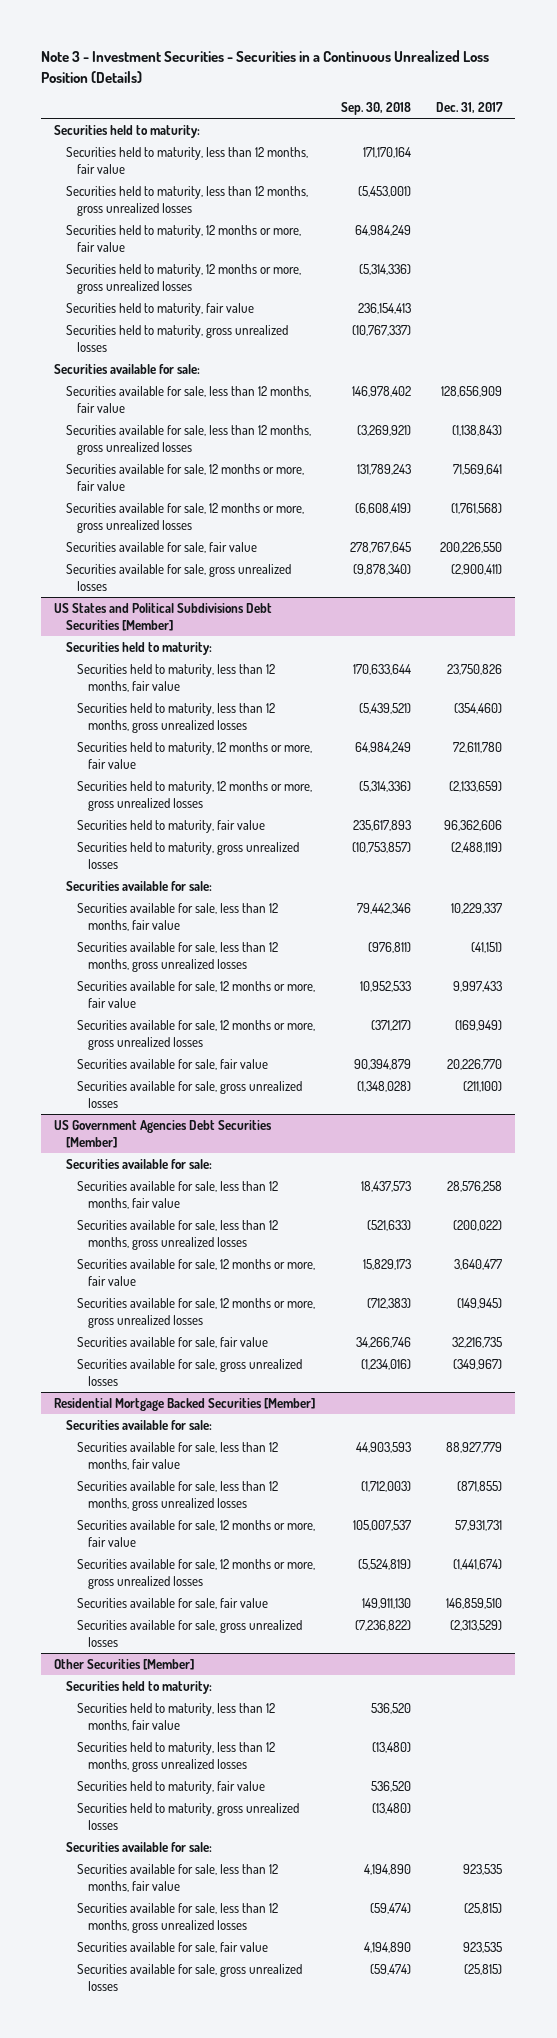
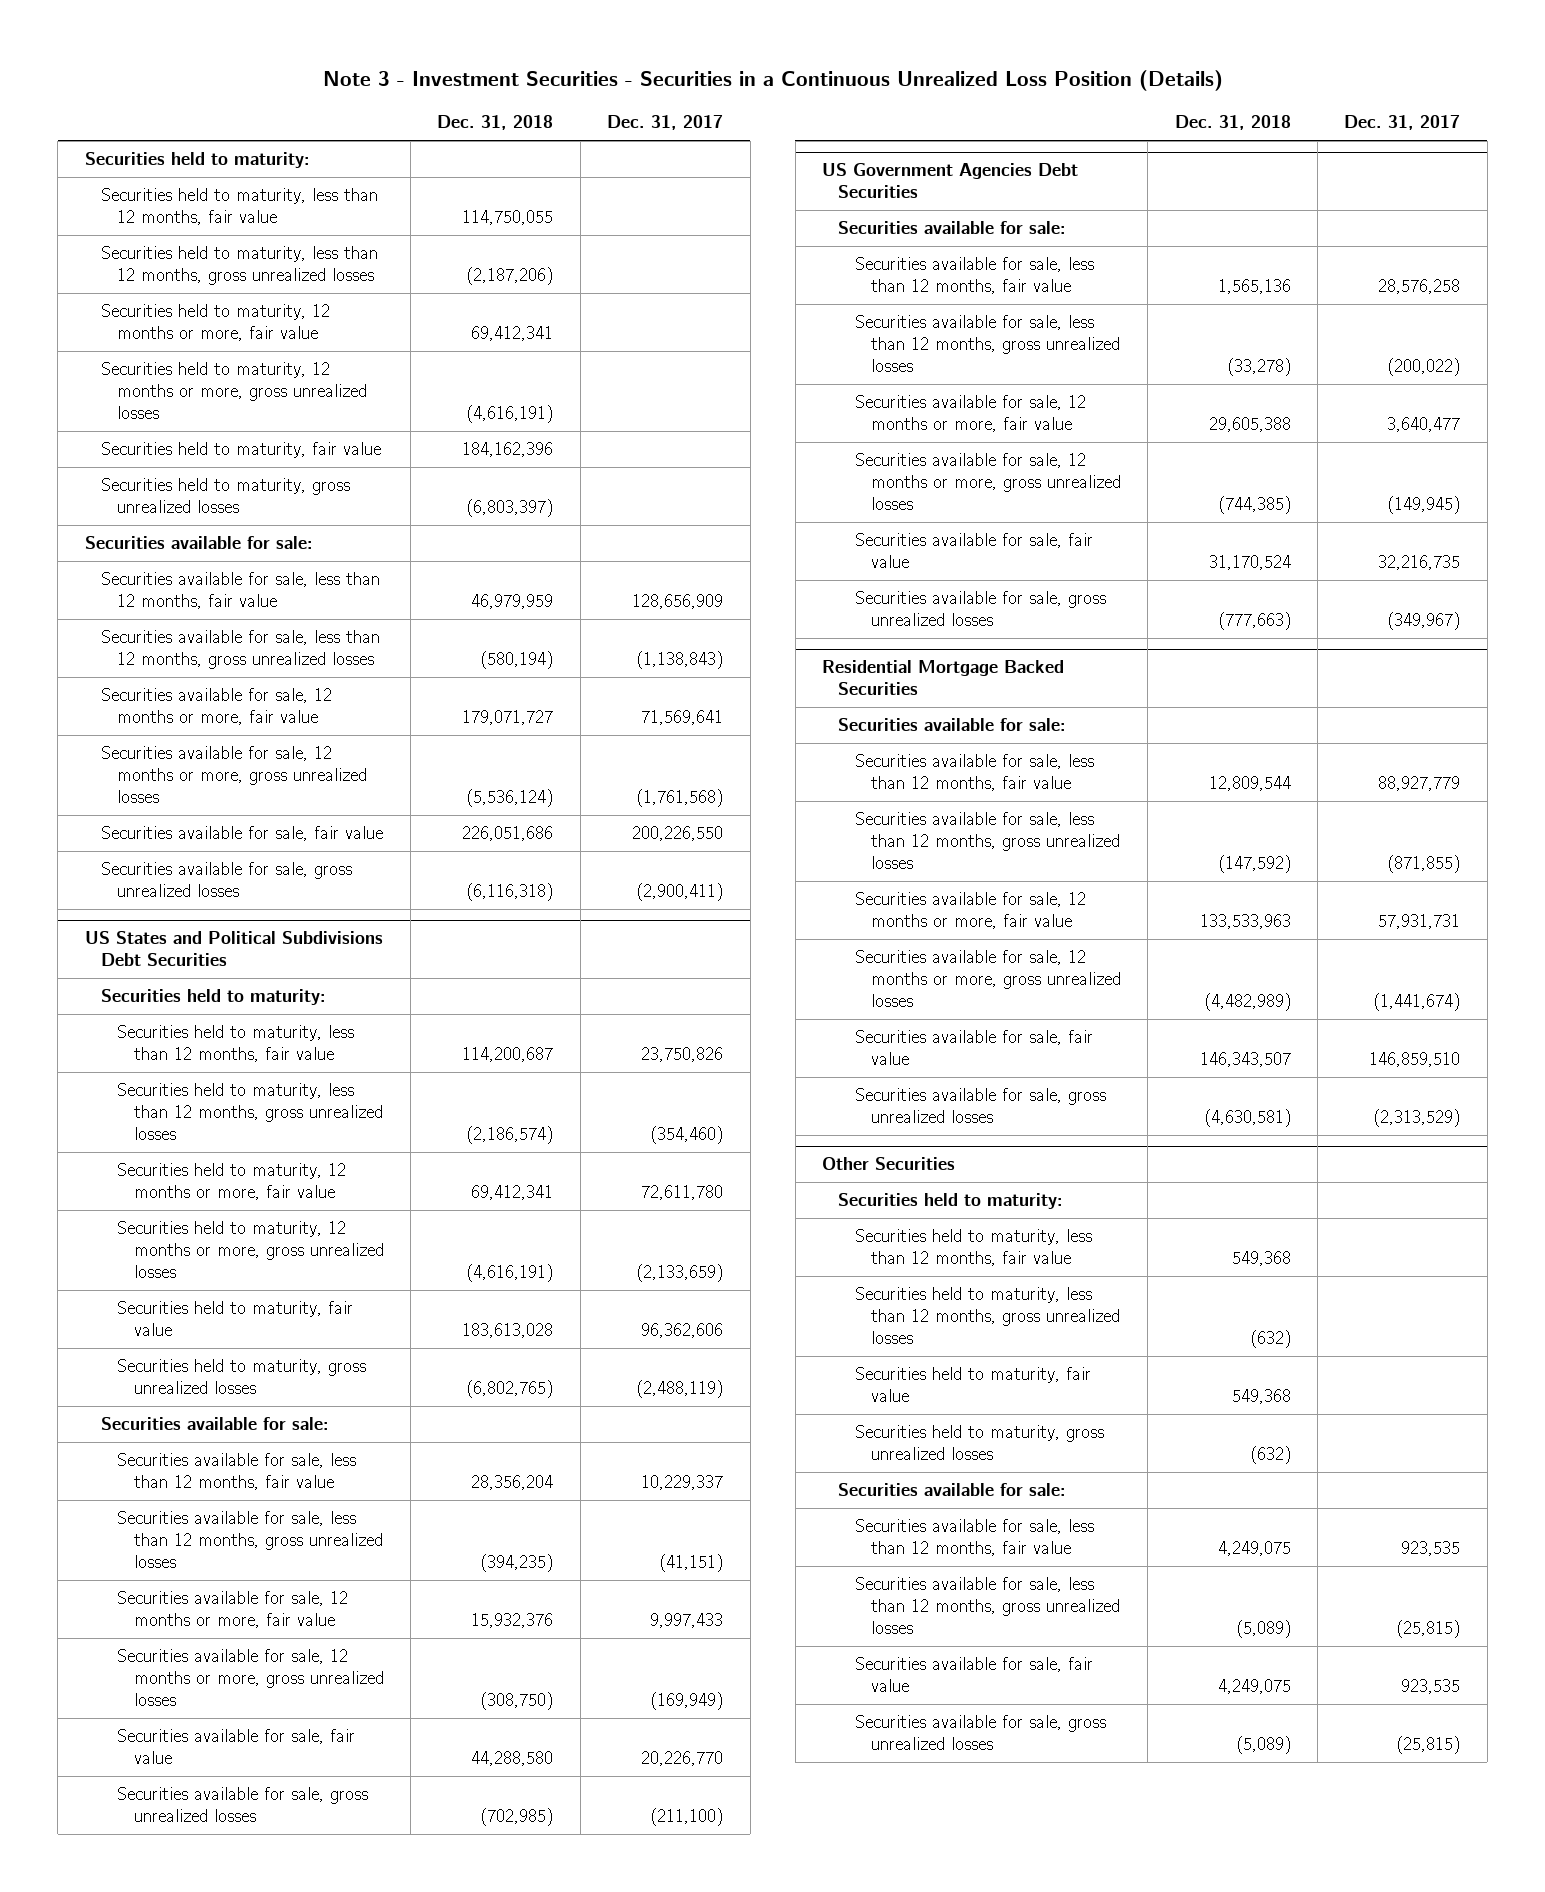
[340,101,411,115] Sep. 30, 2018 -> none
none -> [437,115,554,131] Dec. 31, 2018
[54,603,273,631] US States and Political Subdivisions Debt Securities [Member] -> [84,931,383,967] US States and Political Subdivisions Debt Securities
[54,1120,273,1148] US Government Agencies Debt Securities [Member] -> [821,163,1078,199] US Government Agencies Debt Securities
[54,1398,316,1412] Residential Mortgage Backed Securities [Member] -> [821,660,1064,696] Residential Mortgage Backed Securities
[54,1659,195,1671] Other Securities [Member] -> [821,1157,955,1171] Other Securities

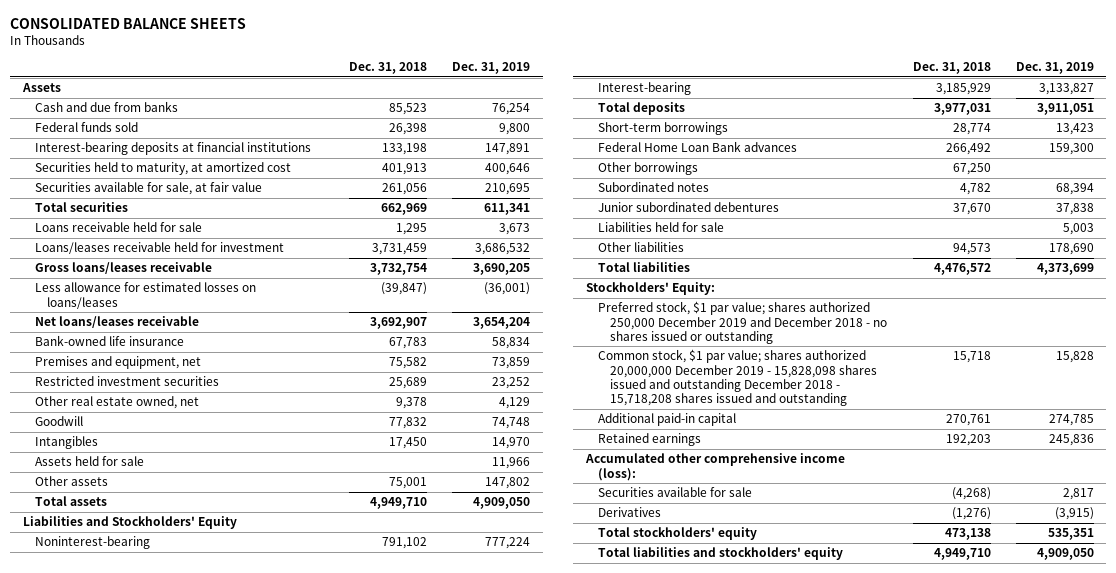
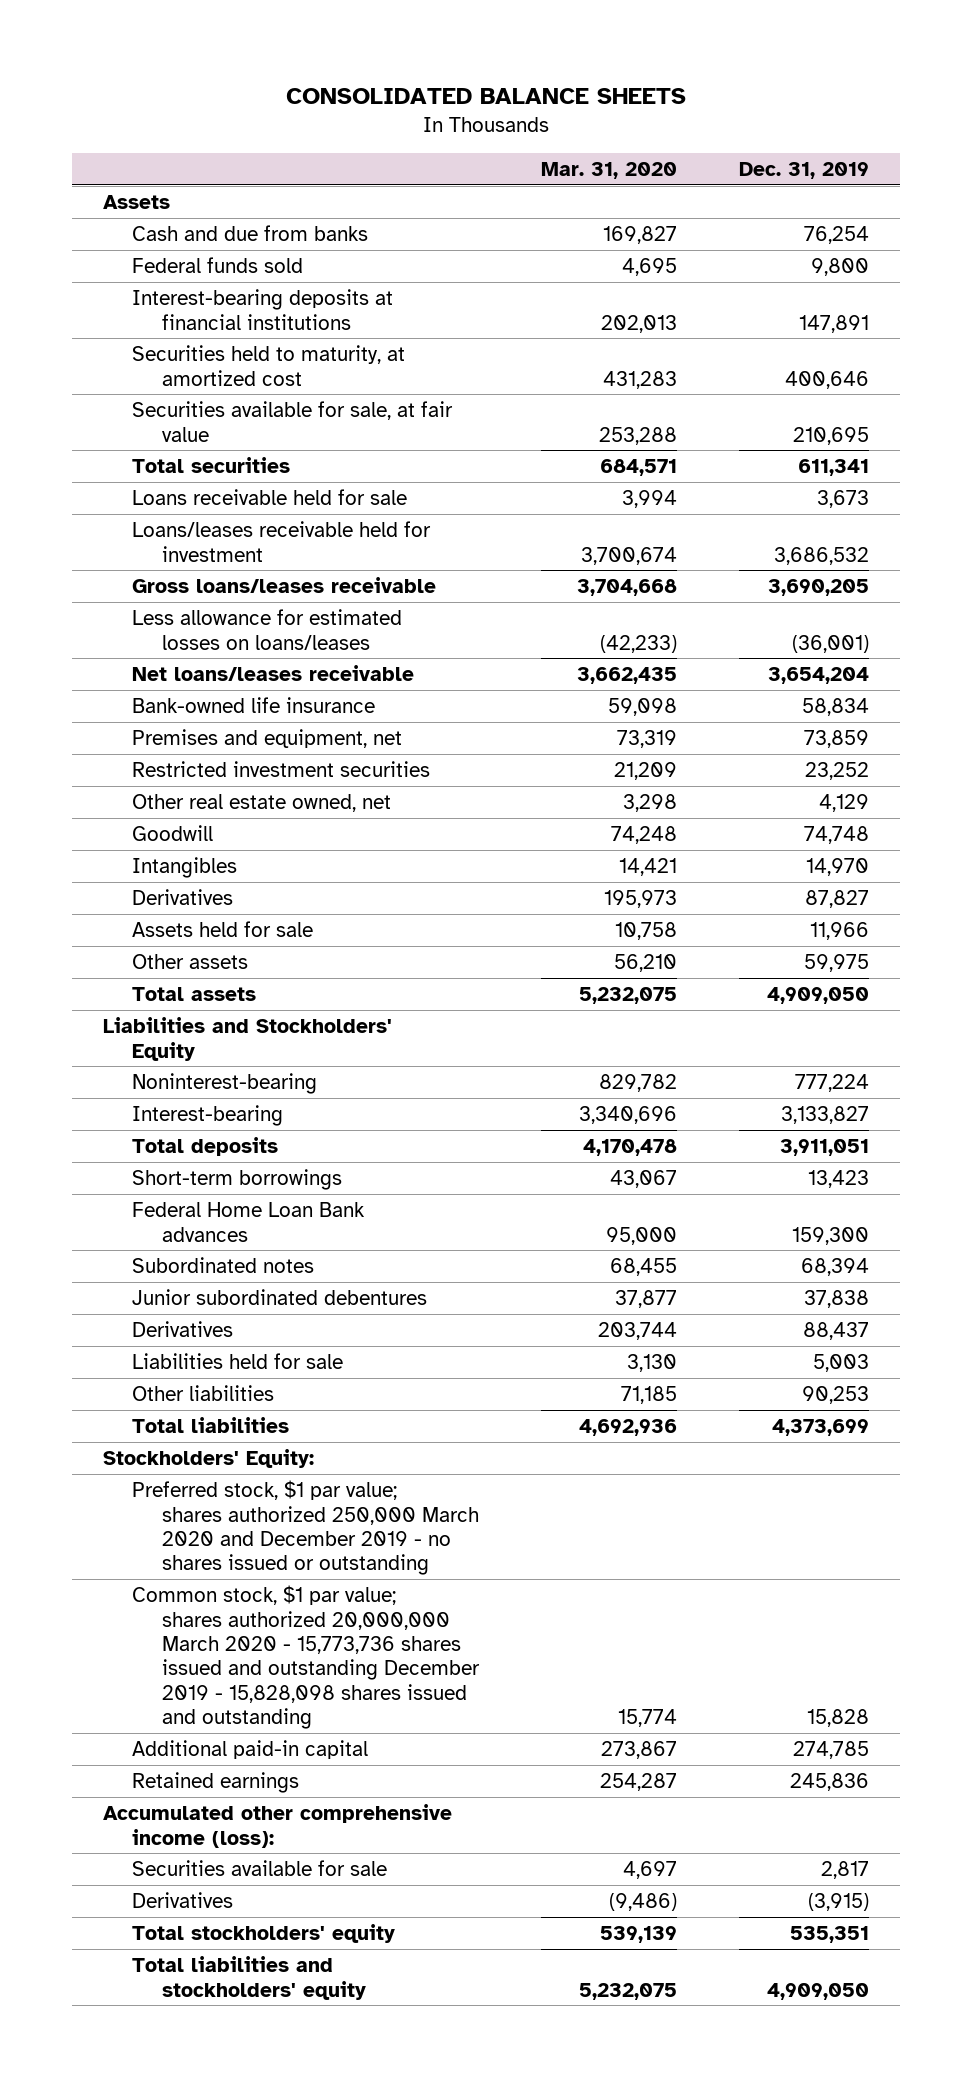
[349,62,428,75] Dec. 31, 2018 -> none
none -> [540,161,677,179] Mar. 31, 2020
none -> [132,889,234,906] Derivatives
[485,477,531,490] 147,802 -> [804,954,870,973] 59,975
[598,162,699,176] Other borrowings -> none
none -> [132,1321,234,1338] Derivatives
[1048,243,1094,256] 178,690 -> [802,1386,870,1405] 90,253
[598,301,888,344] Preferred stock, $1 par value; shares authorized 250,000 December 2019 and December 2018 - no shares issued or outstanding -> [132,1480,479,1576] Preferred stock, $1 par value; shares authorized 250,000 March 2020 and December 2019 - no shares issued or outstanding
[598,349,878,407] Common stock, $1 par value; shares authorized 20,000,000 December 2019 - 15,828,098 shares issued and outstanding December 2018 - 15,718,208 shares issued and outstanding -> [132,1585,480,1730] Common stock, $1 par value; shares authorized 20,000,000 March 2020 - 15,773,736 shares issued and outstanding December 2019 - 15,828,098 shares issued and outstanding

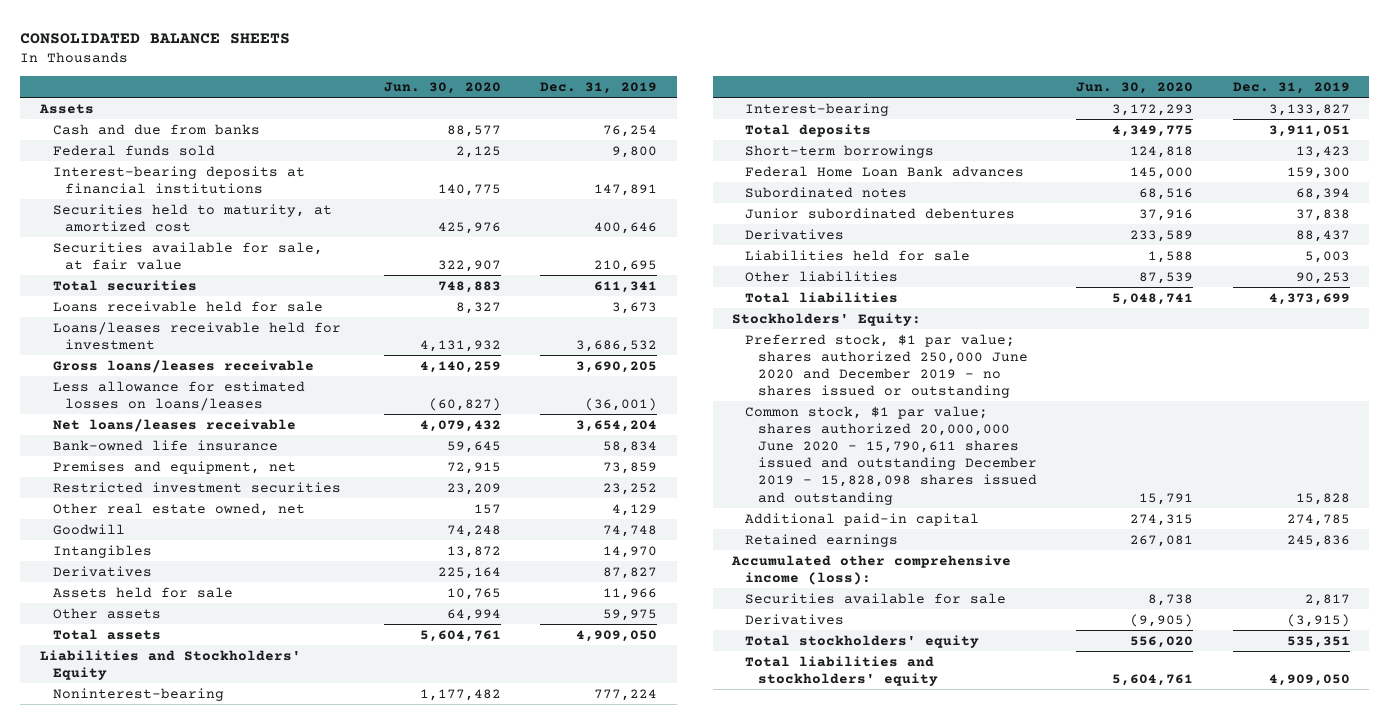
[540,161,677,179] Mar. 31, 2020 -> none
none -> [383,81,501,94] Jun. 30, 2020
[132,1480,479,1576] Preferred stock, $1 par value; shares authorized 250,000 March 2020 and December 2019 - no shares issued or outstanding -> [745,333,1028,399] Preferred stock, $1 par value; shares authorized 250,000 June 2020 and December 2019 - no shares issued or outstanding
[132,1585,480,1730] Common stock, $1 par value; shares authorized 20,000,000 March 2020 - 15,773,736 shares issued and outstanding December 2019 - 15,828,098 shares issued and outstanding -> [745,405,1037,505] Common stock, $1 par value; shares authorized 20,000,000 June 2020 - 15,790,611 shares issued and outstanding December 2019 - 15,828,098 shares issued and outstanding

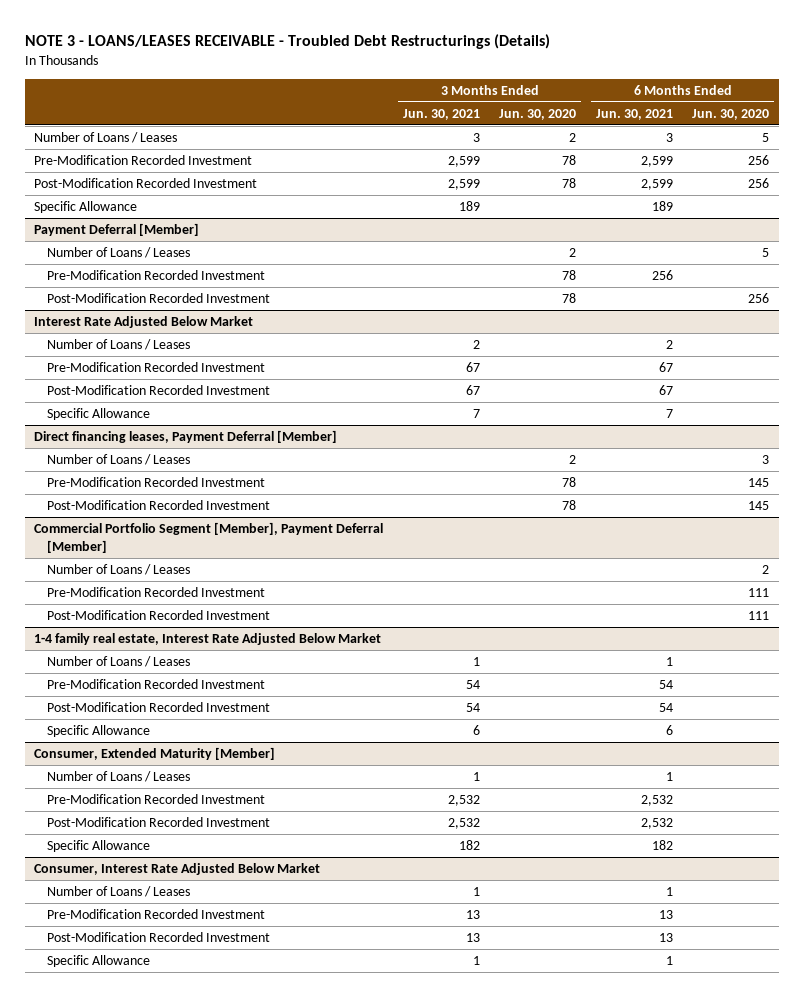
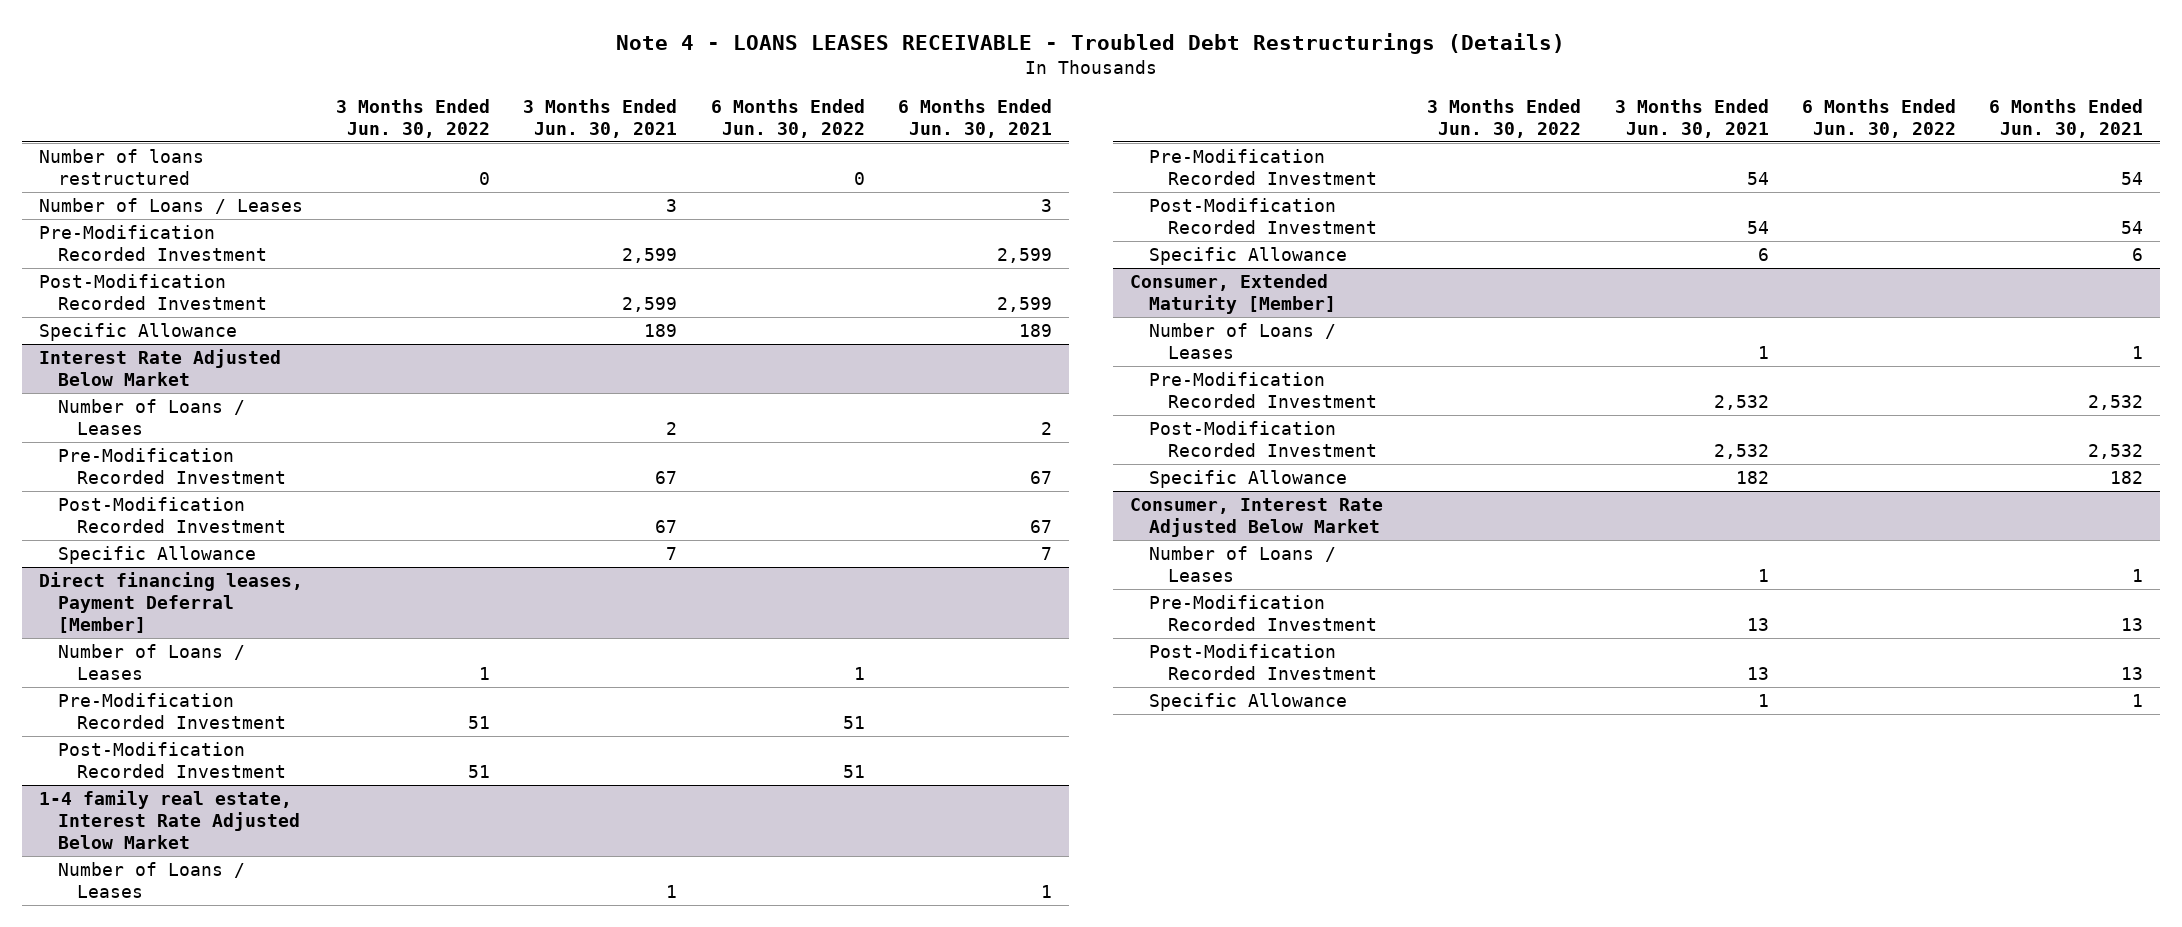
[24,34,550,50] NOTE 3 - LOANS/LEASES RECEIVABLE - Troubled Debt Restructurings (Details) -> [616,33,1566,55] Note 4 - LOANS LEASES RECEIVABLE - Troubled Debt Restructurings (Details)
[499,108,577,120] Jun. 30, 2020 -> none
[692,108,770,120] Jun. 30, 2020 -> none
none -> [336,98,491,138] 3 Months Ended Jun. 30, 2022
none -> [710,98,865,138] 6 Months Ended Jun. 30, 2022
none -> [38,149,204,186] Number of loans restructured
[34,223,200,237] Payment Deferral [Member] -> none
[46,247,190,259] Number of Loans / Leases -> none
[46,270,265,281] Pre-Modification Recorded Investment -> none
[46,293,270,304] Post-Modification Recorded Investment -> none
[34,522,384,553] Commercial Portfolio Segment [Member], Payment Deferral [Member] -> none
[46,564,190,576] Number of Loans / Leases -> none
[46,587,265,598] Pre-Modification Recorded Investment -> none
[46,610,270,621] Post-Modification Recorded Investment -> none

